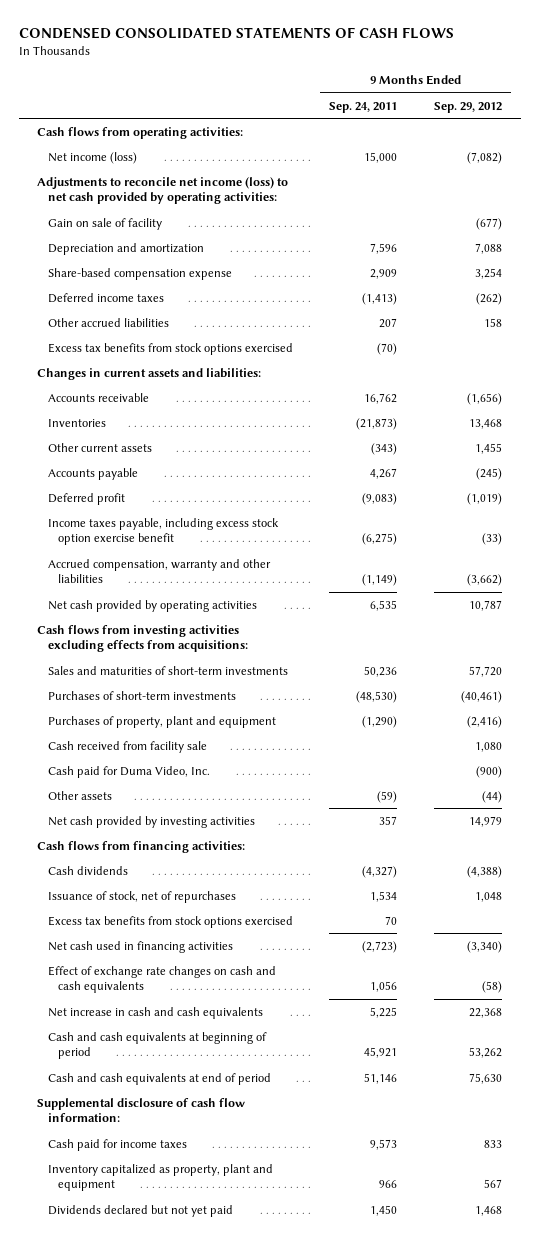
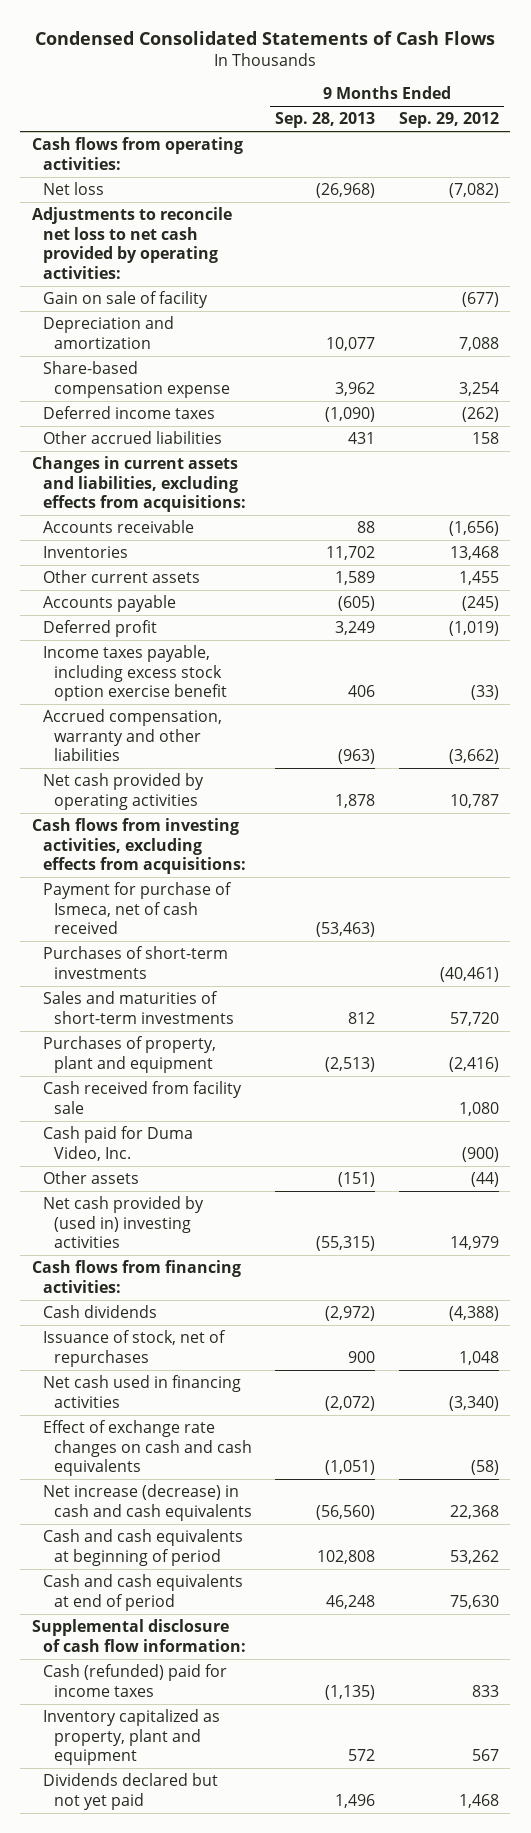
[18,27,454,40] CONDENSED CONSOLIDATED STATEMENTS OF CASH FLOWS -> [35,30,496,45] Condensed Consolidated Statements of Cash Flows
[329,101,398,113] Sep. 24, 2011 -> none
none -> [275,112,376,129] Sep. 28, 2013
[47,151,137,164] Net income (loss) -> [43,182,105,196] Net loss
[36,176,288,205] Adjustments to reconcile net income (loss) to net cash provided by operating activities: -> [32,207,233,280] Adjustments to reconcile net loss to net cash provided by operating activities:
[47,342,293,355] Excess tax benefits from stock options exercised -> none
[36,367,261,380] Changes in current assets and liabilities: -> [32,456,247,513] Changes in current assets and liabilities, excluding effects from acquisitions:
[36,624,248,653] Cash flows from investing activities excluding effects from acquisitions: -> [32,818,247,875] Cash flows from investing activities, excluding effects from acquisitions:
none -> [43,882,233,935] Payment for purchase of Ismeca, net of cash received
[47,665,288,675] Sales and maturities of short-term investments -> [43,991,235,1024] Sales and maturities of short-term investments
[47,815,255,828] Net cash provided by investing activities -> [43,1196,205,1249] Net cash provided by (used in) investing activities
[47,915,293,928] Excess tax benefits from stock options exercised -> none
[47,1006,263,1019] Net increase in cash and cash equivalents -> [43,1484,253,1521] Net increase (decrease) in cash and cash equivalents
[47,1138,187,1151] Cash paid for income taxes -> [43,1664,228,1697] Cash (refunded) paid for income taxes

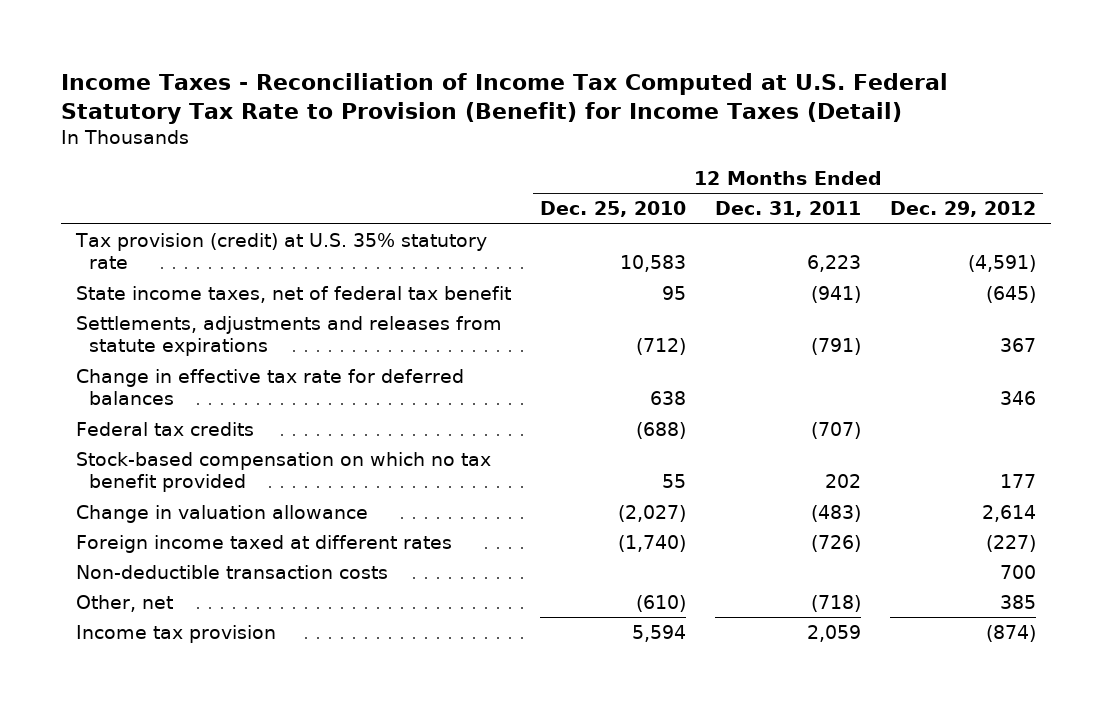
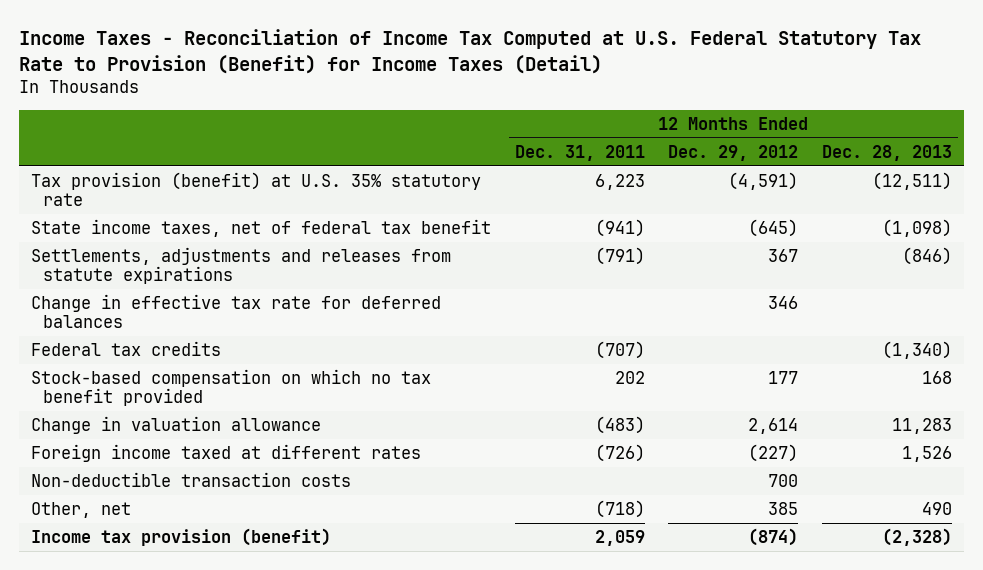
[539,201,686,218] Dec. 25, 2010 -> none
none -> [821,144,952,161] Dec. 28, 2013
[74,233,487,270] Tax provision (credit) at U.S. 35% statutory rate -> [30,172,481,207] Tax provision (benefit) at U.S. 35% statutory rate
[75,625,276,644] Income tax provision -> [30,528,331,547] Income tax provision (benefit)

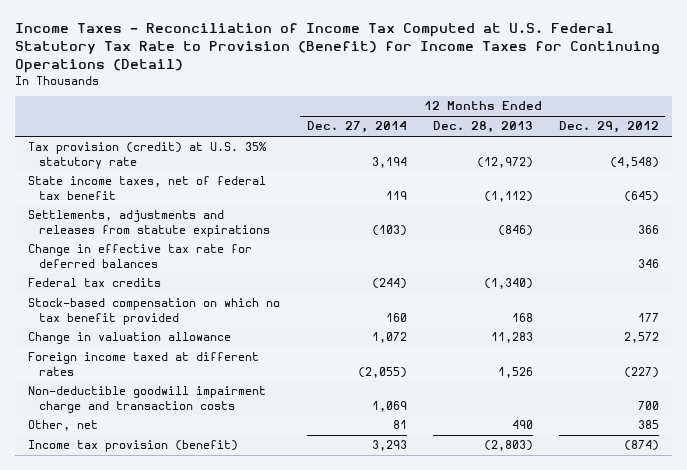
[19,28,922,74] Income Taxes - Reconciliation of Income Tax Computed at U.S. Federal Statutory Tax Rate to Provision (Benefit) for Income Taxes (Detail) -> [15,23,661,73] Income Taxes - Reconciliation of Income Tax Computed at U.S. Federal Statutory Tax Rate to Provision (Benefit) for Income Taxes for Continuing Operations (Detail)
[514,144,645,161] Dec. 31, 2011 -> none
none -> [306,121,407,134] Dec. 27, 2014
[30,172,481,207] Tax provision (benefit) at U.S. 35% statutory rate -> [28,142,268,169] Tax provision (credit) at U.S. 35% statutory rate
[728,172,799,191] (4,591) -> [609,156,659,168] (4,548)
[871,172,952,191] (12,511) -> [476,156,533,168] (12,972)
[881,219,952,238] (1,098) -> [483,190,533,202] (1,112)
[768,249,799,263] 367 -> [637,224,659,234] 366
[748,418,799,435] 2,614 -> [623,332,659,344] 2,572
[30,472,351,488] Non-deductible transaction costs -> [28,386,267,413] Non-deductible goodwill impairment charge and transaction costs
[881,528,952,547] (2,328) -> [483,440,533,452] (2,803)

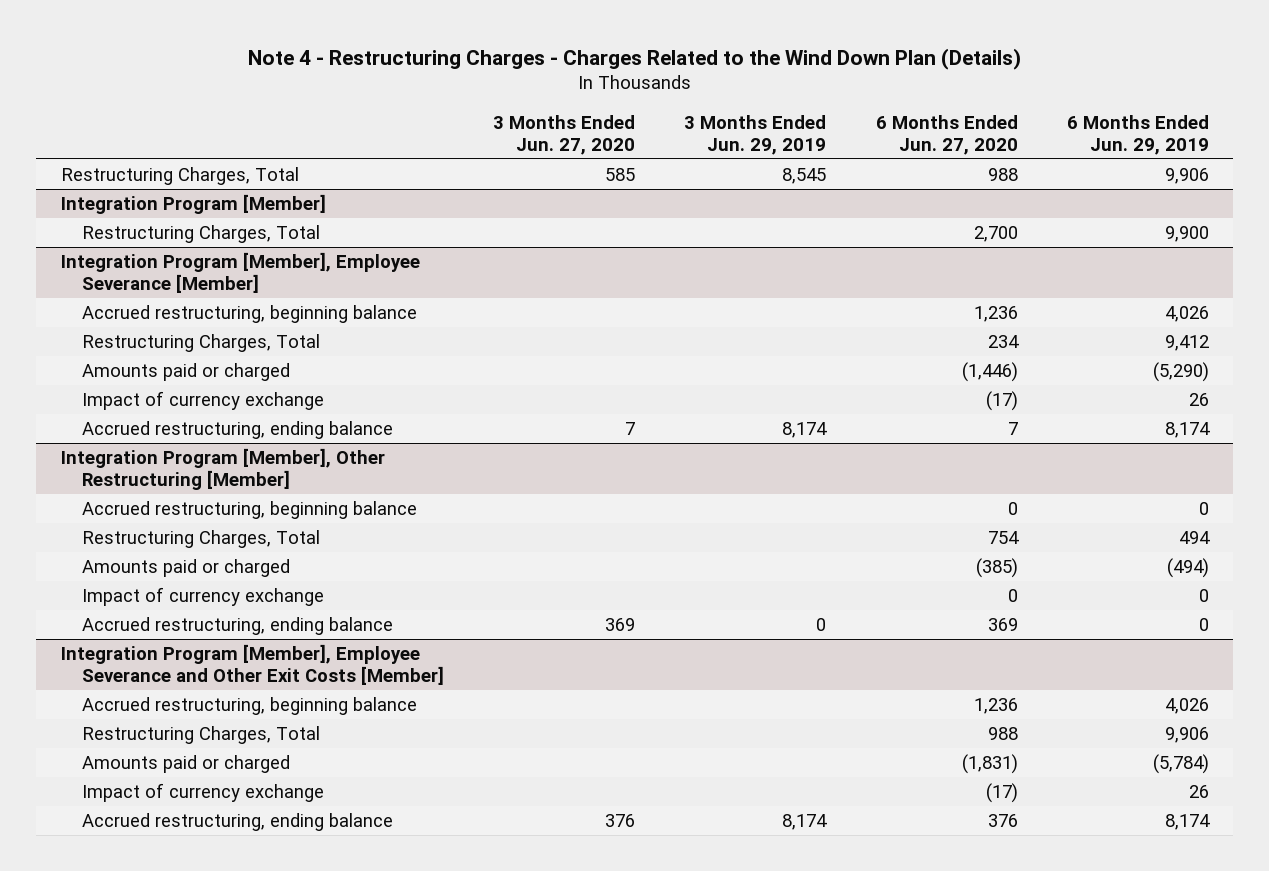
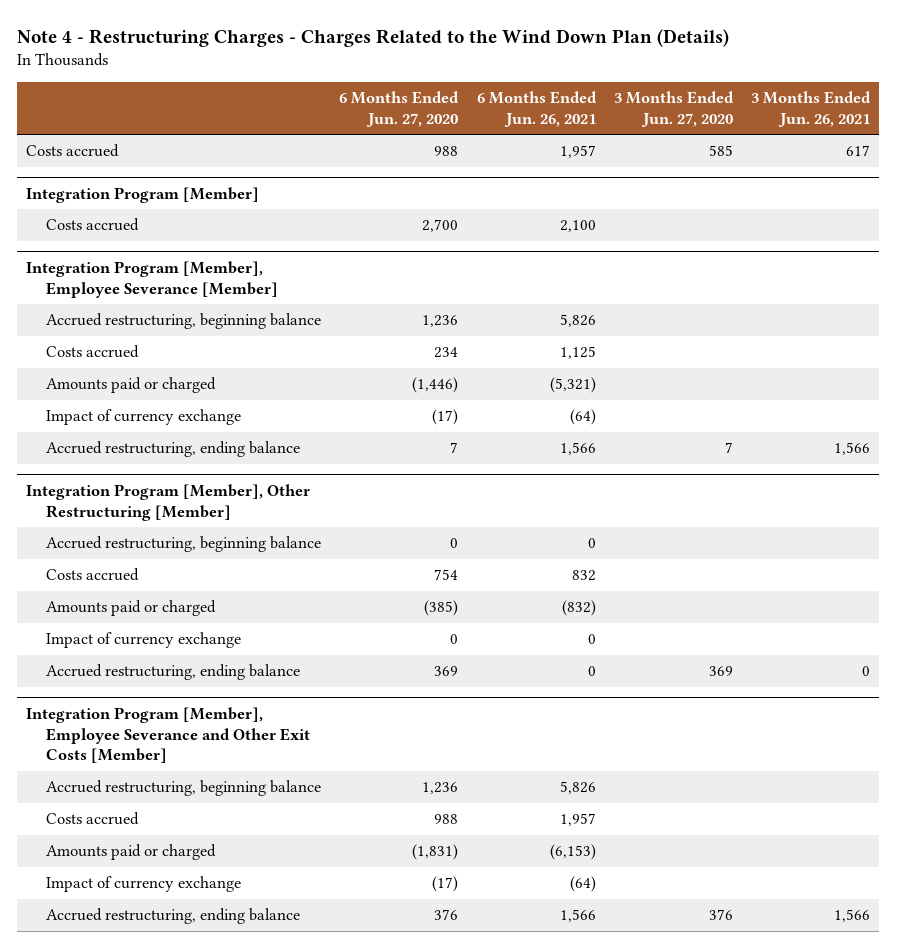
[684,114,827,155] 3 Months Ended Jun. 29, 2019 -> none
[1066,114,1209,155] 6 Months Ended Jun. 29, 2019 -> none
none -> [476,90,597,127] 6 Months Ended Jun. 26, 2021
none -> [751,90,872,127] 3 Months Ended Jun. 26, 2021
[60,167,299,186] Restructuring Charges, Total -> [26,144,120,158] Costs accrued
[82,225,321,244] Restructuring Charges, Total -> [45,218,139,232] Costs accrued
[82,334,321,353] Restructuring Charges, Total -> [45,345,139,359] Costs accrued
[82,530,321,549] Restructuring Charges, Total -> [45,568,139,582] Costs accrued
[82,726,321,745] Restructuring Charges, Total -> [45,812,139,826] Costs accrued

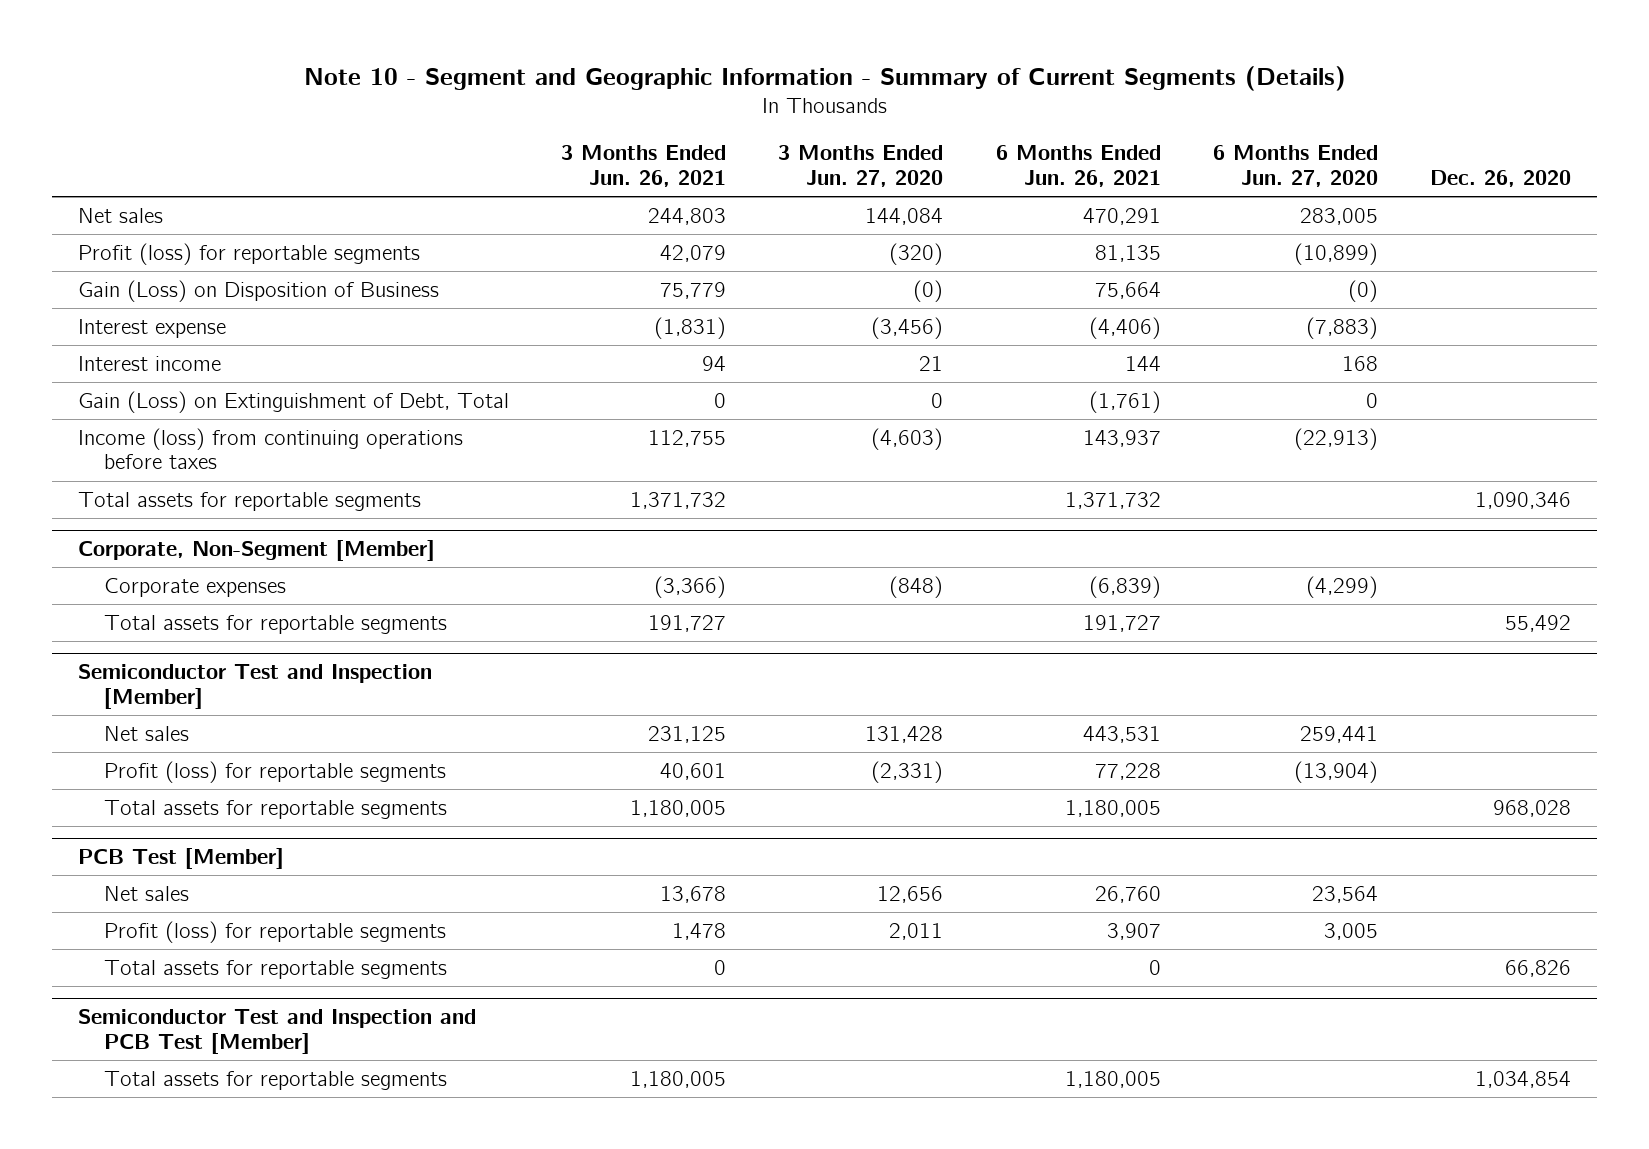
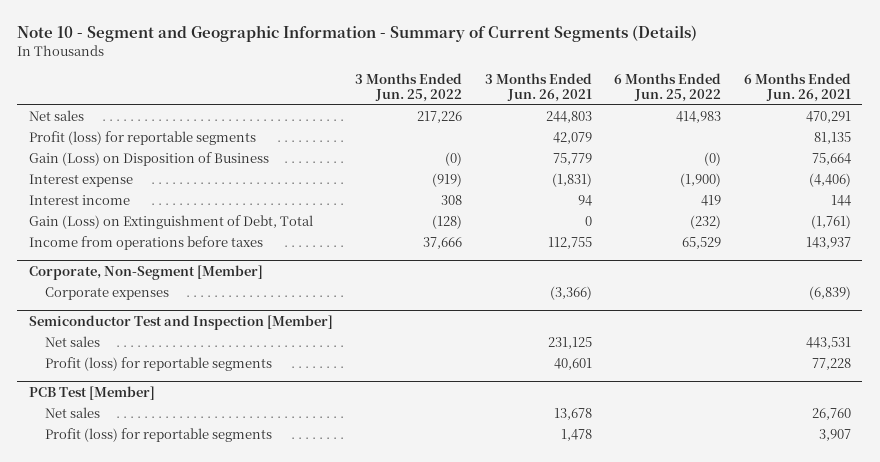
[778,145,944,188] 3 Months Ended Jun. 27, 2020 -> none
[1213,145,1379,188] 6 Months Ended Jun. 27, 2020 -> none
[1430,170,1572,188] Dec. 26, 2020 -> none
none -> [355,72,463,103] 3 Months Ended Jun. 25, 2022
none -> [614,72,722,103] 6 Months Ended Jun. 25, 2022
[77,491,421,511] Total assets for reportable segments -> none
[77,427,463,470] Income (loss) from continuing operations before taxes -> [28,236,263,251] Income from operations before taxes
[104,614,448,634] Total assets for reportable segments -> none
[104,799,448,819] Total assets for reportable segments -> none
[104,959,448,979] Total assets for reportable segments -> none
[77,1009,476,1054] Semiconductor Test and Inspection and PCB Test [Member] -> none
[104,1070,448,1090] Total assets for reportable segments -> none

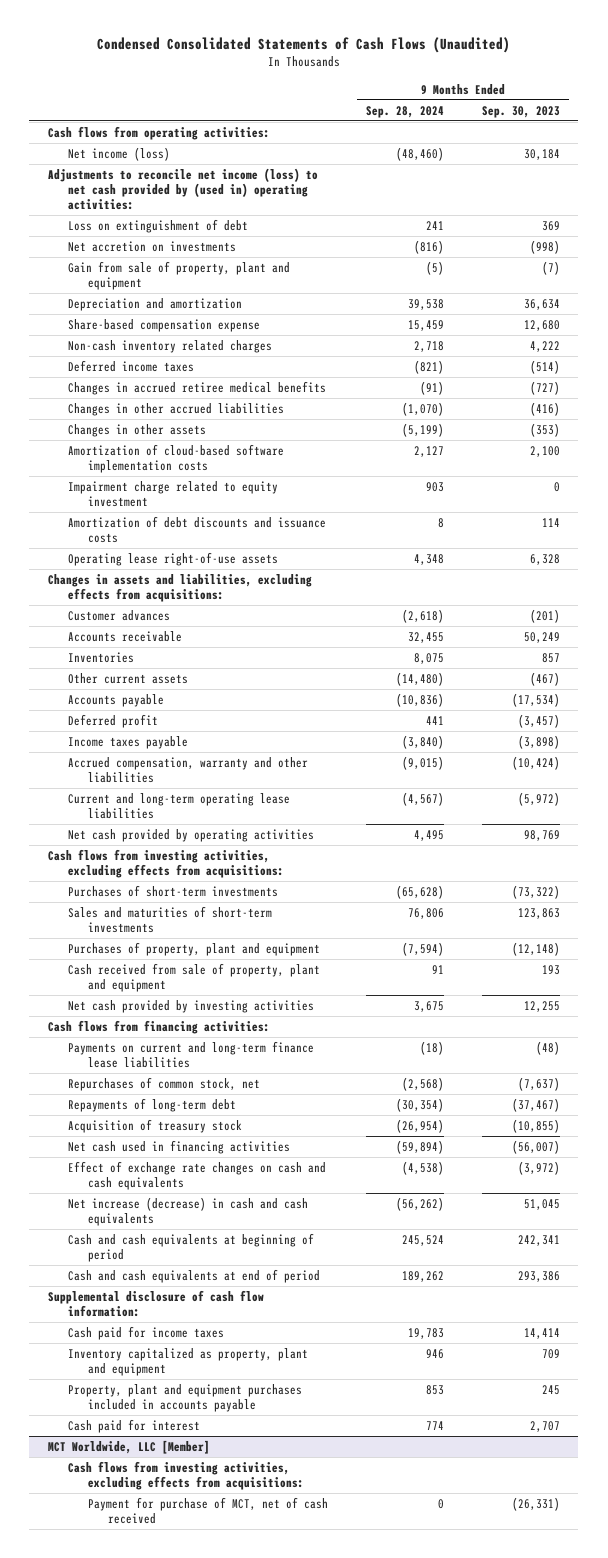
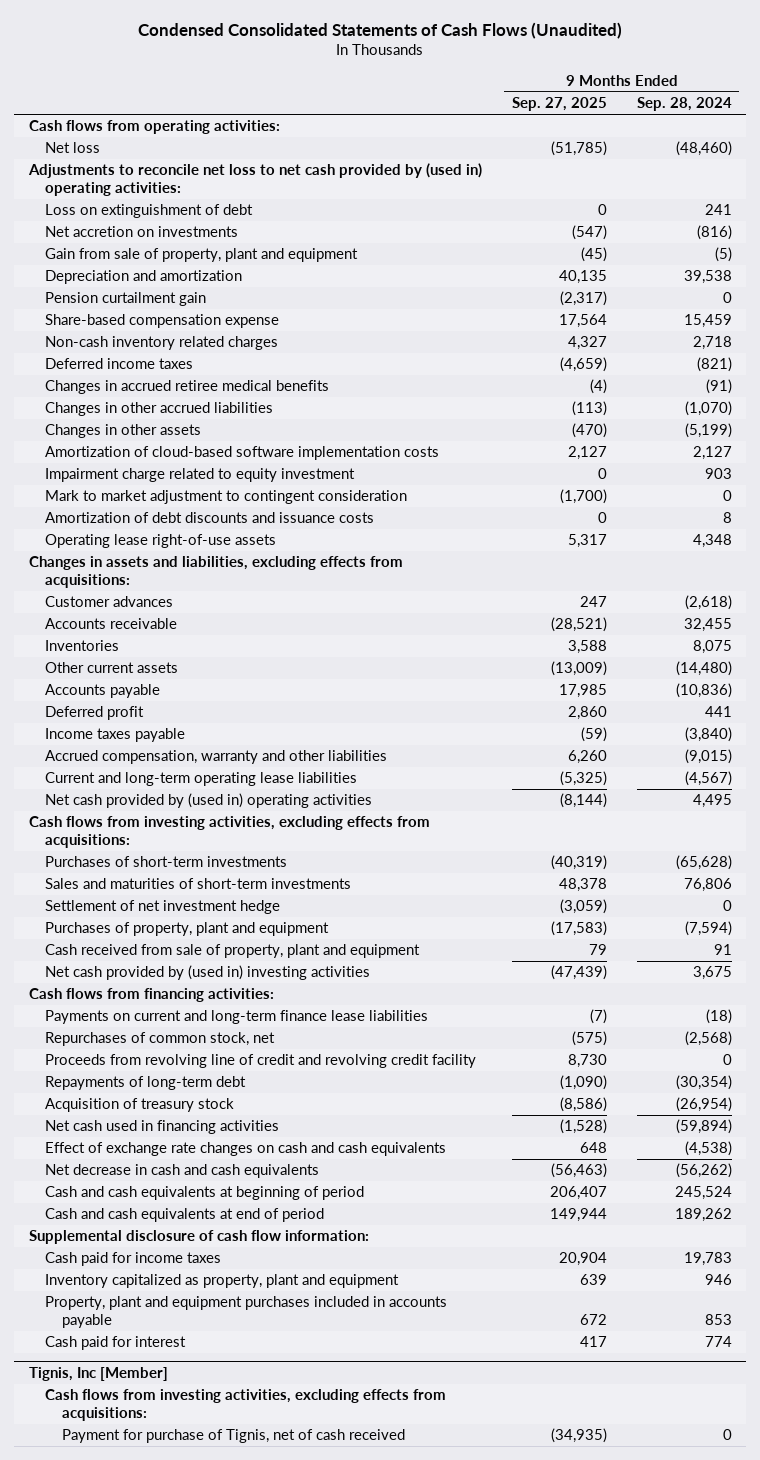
[481,105,560,118] Sep. 30, 2023 -> none
none -> [511,97,607,112] Sep. 27, 2025
[68,146,171,161] Net income (loss) -> [45,142,101,154] Net loss
[48,167,319,211] Adjustments to reconcile net income (loss) to net cash provided by (used in) operating activities: -> [27,163,482,196] Adjustments to reconcile net loss to net cash provided by (used in) operating activities:
none -> [45,292,207,307] Pension curtailment gain
none -> [45,490,408,505] Mark to market adjustment to contingent consideration
[68,828,315,842] Net cash provided by operating activities -> [45,793,373,809] Net cash provided by (used in) operating activities
none -> [45,900,281,915] Settlement of net investment hedge
[68,999,315,1013] Net cash provided by investing activities -> [45,965,371,981] Net cash provided by (used in) investing activities
none -> [45,1054,477,1069] Proceeds from revolving line of credit and revolving credit facility
[68,1196,309,1227] Net increase (decrease) in cash and cash equivalents -> [45,1164,320,1179] Net decrease in cash and cash equivalents
[48,1439,211,1454] MCT Worldwide, LLC [Member] -> none
none -> [28,1367,168,1382] Tignis, Inc [Member]
[88,1496,329,1525] Payment for purchase of MCT, net of cash received -> [62,1429,406,1444] Payment for purchase of Tignis, net of cash received

